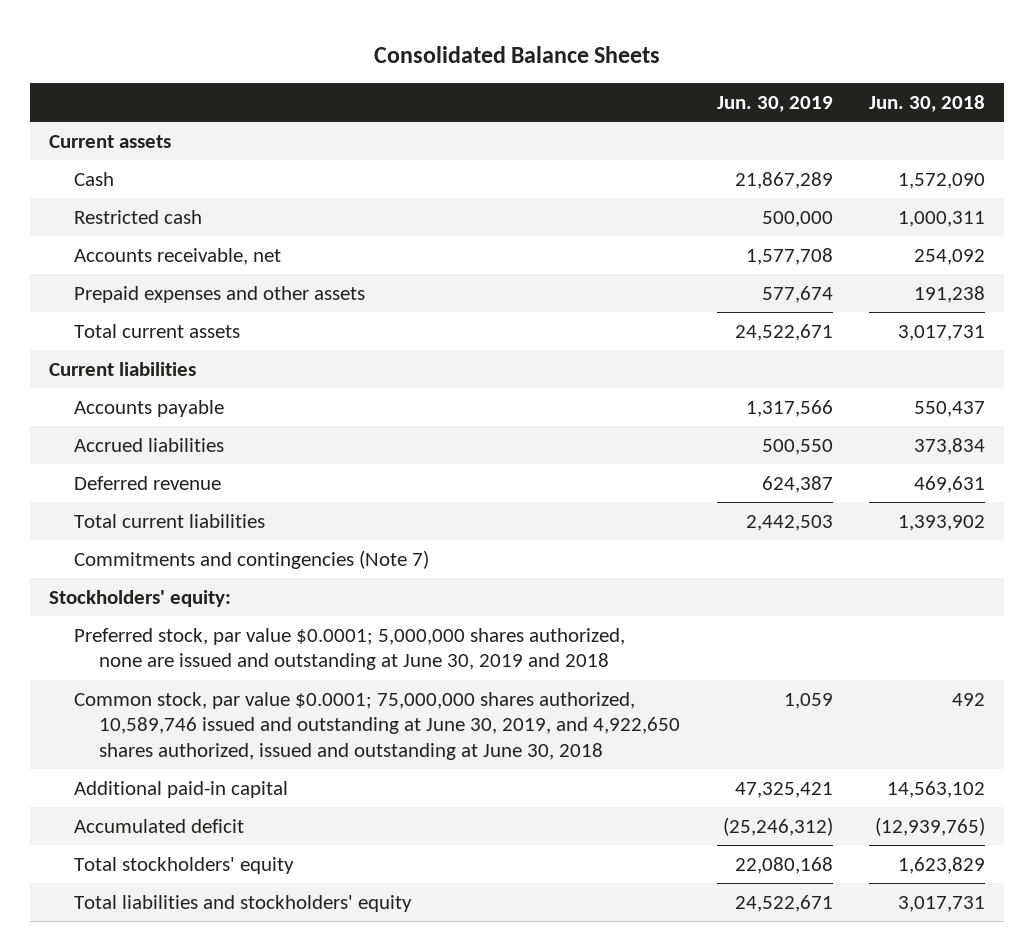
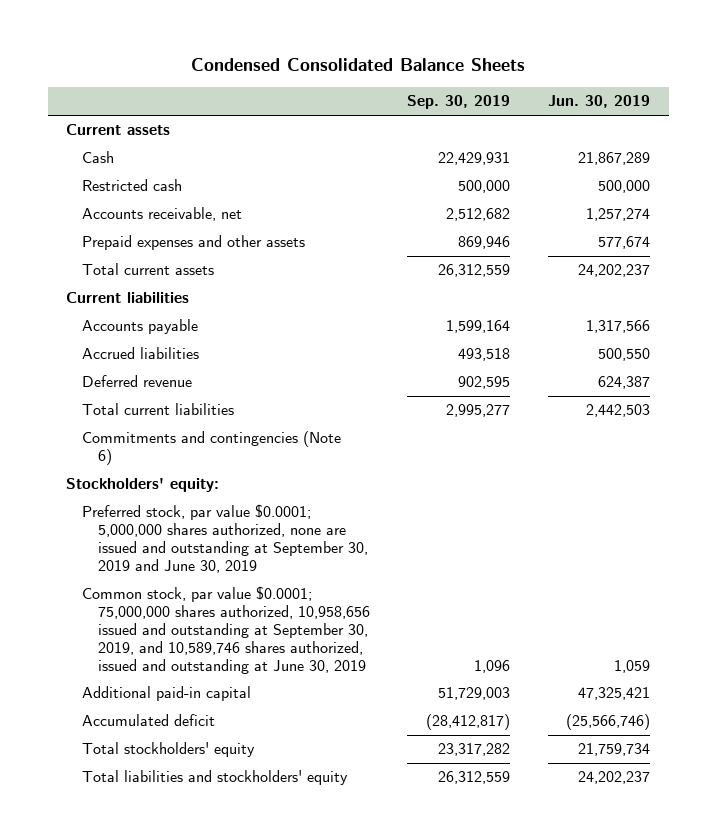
[374,45,661,63] Consolidated Balance Sheets -> [191,58,526,72] Condensed Consolidated Balance Sheets
[869,94,986,112] Jun. 30, 2018 -> none
none -> [407,95,511,110] Sep. 30, 2019
[745,247,833,265] 1,577,708 -> [586,208,651,222] 1,257,274
[734,323,833,341] 24,522,671 -> [578,264,651,278] 24,202,237
[73,549,429,569] Commitments and contingencies (Note 7) -> [82,431,342,466] Commitments and contingencies (Note 6)
[73,627,625,671] Preferred stock, par value $0.0001; 5,000,000 shares authorized, none are issued and outstanding at June 30, 2019 and 2018 -> [82,504,368,573] Preferred stock, par value $0.0001; 5,000,000 shares authorized, none are issued and outstanding at September 30, 2019 and June 30, 2019
[73,691,681,761] Common stock, par value $0.0001; 75,000,000 shares authorized, 10,589,746 issued and outstanding at June 30, 2019, and 4,922,650 shares authorized, issued and outstanding at June 30, 2018 -> [82,586,370,674] Common stock, par value $0.0001; 75,000,000 shares authorized, 10,958,656 issued and outstanding at September 30, 2019, and 10,589,746 shares authorized, issued and outstanding at June 30, 2019
[722,816,833,836] (25,246,312) -> [566,714,651,731] (25,566,746)
[734,856,833,874] 22,080,168 -> [578,743,651,757] 21,759,734
[734,894,833,912] 24,522,671 -> [578,771,651,785] 24,202,237

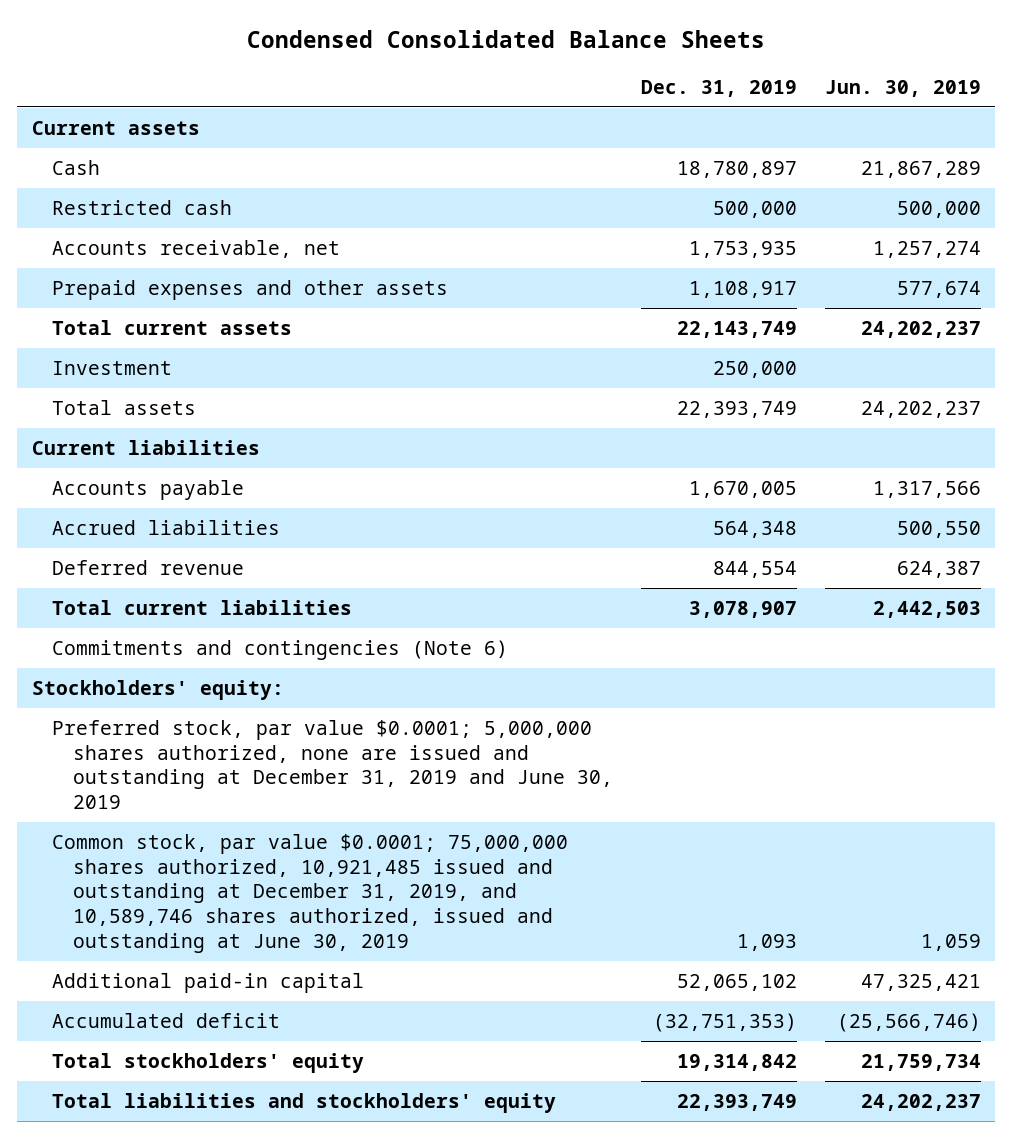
[407,95,511,110] Sep. 30, 2019 -> none
none -> [641,80,798,98] Dec. 31, 2019
none -> [52,360,173,375] Investment
none -> [52,399,197,415] Total assets
[82,504,368,573] Preferred stock, par value $0.0001; 5,000,000 shares authorized, none are issued and outstanding at September 30, 2019 and June 30, 2019 -> [52,719,613,810] Preferred stock, par value $0.0001; 5,000,000 shares authorized, none are issued and outstanding at December 31, 2019 and June 30, 2019
[82,586,370,674] Common stock, par value $0.0001; 75,000,000 shares authorized, 10,958,656 issued and outstanding at September 30, 2019, and 10,589,746 shares authorized, issued and outstanding at June 30, 2019 -> [52,833,569,953] Common stock, par value $0.0001; 75,000,000 shares authorized, 10,921,485 issued and outstanding at December 31, 2019, and 10,589,746 shares authorized, issued and outstanding at June 30, 2019

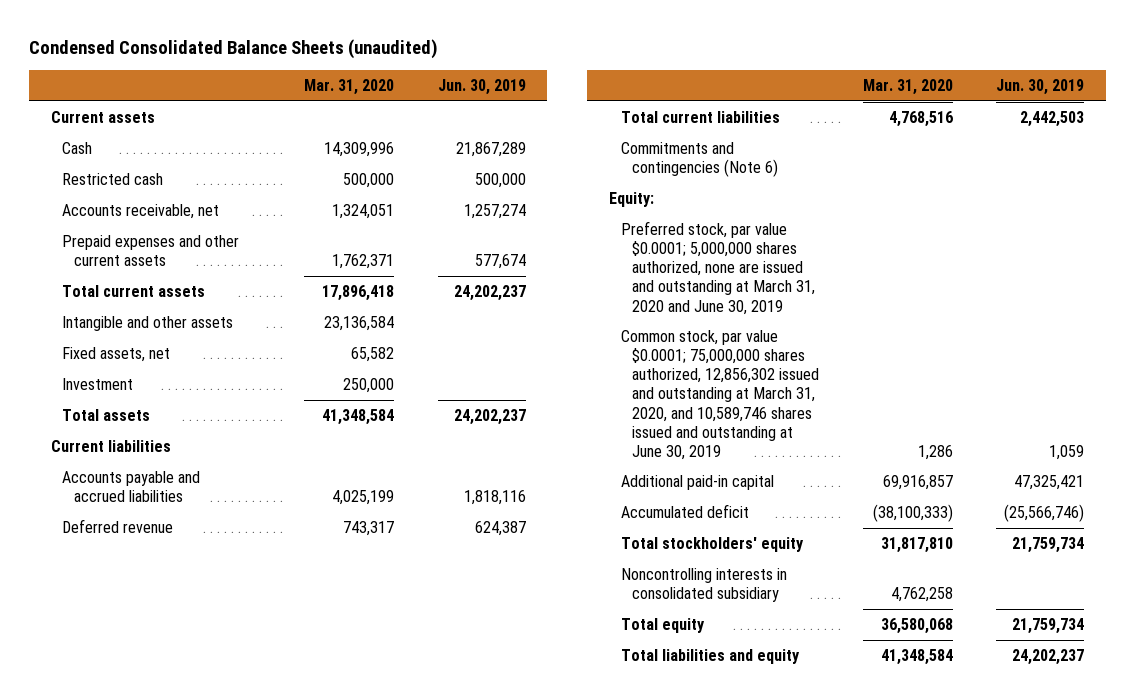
[247,29,766,48] Condensed Consolidated Balance Sheets -> [28,38,438,59] Condensed Consolidated Balance Sheets (unaudited)
[641,80,798,98] Dec. 31, 2019 -> none
none -> [304,79,395,96] Mar. 31, 2020
[52,279,449,300] Prepaid expenses and other assets -> [62,235,240,267] Prepaid expenses and other current assets
none -> [62,316,234,332] Intangible and other assets
none -> [62,347,171,363] Fixed assets, net
[52,519,281,535] Accrued liabilities -> none
[52,479,245,500] Accounts payable -> [62,471,201,503] Accounts payable and accrued liabilities
[873,480,982,498] 1,317,566 -> [463,490,526,506] 1,818,116
[31,679,284,700] Stockholders' equity: -> [609,192,655,208] Equity:
[52,719,613,810] Preferred stock, par value $0.0001; 5,000,000 shares authorized, none are issued and outstanding at December 31, 2019 and June 30, 2019 -> [620,221,816,315] Preferred stock, par value $0.0001; 5,000,000 shares authorized, none are issued and outstanding at March 31, 2020 and June 30, 2019
[52,833,569,953] Common stock, par value $0.0001; 75,000,000 shares authorized, 10,921,485 issued and outstanding at December 31, 2019, and 10,589,746 shares authorized, issued and outstanding at June 30, 2019 -> [620,330,820,460] Common stock, par value $0.0001; 75,000,000 shares authorized, 12,856,302 issued and outstanding at March 31, 2020, and 10,589,746 shares issued and outstanding at June 30, 2019
none -> [620,568,787,603] Noncontrolling interests in consolidated subsidiary
none -> [620,618,705,634] Total equity
[52,1092,557,1113] Total liabilities and stockholders' equity -> [620,649,800,665] Total liabilities and equity

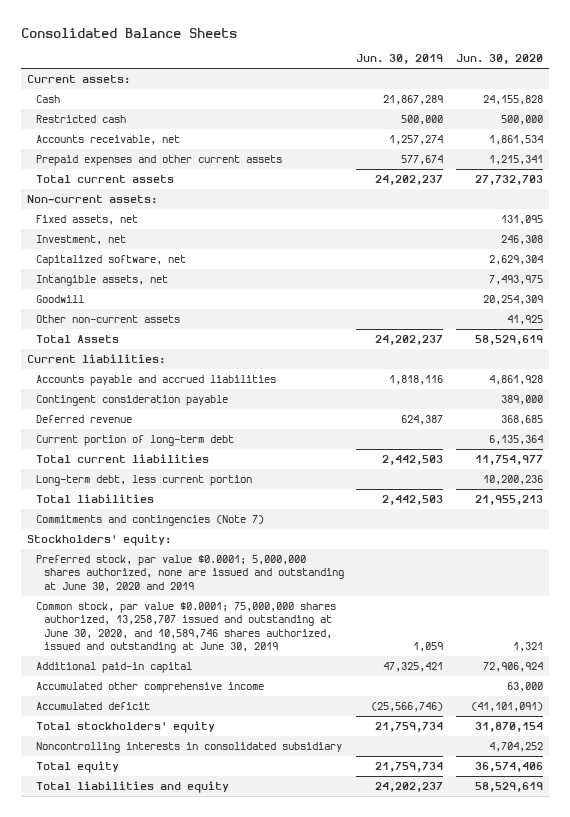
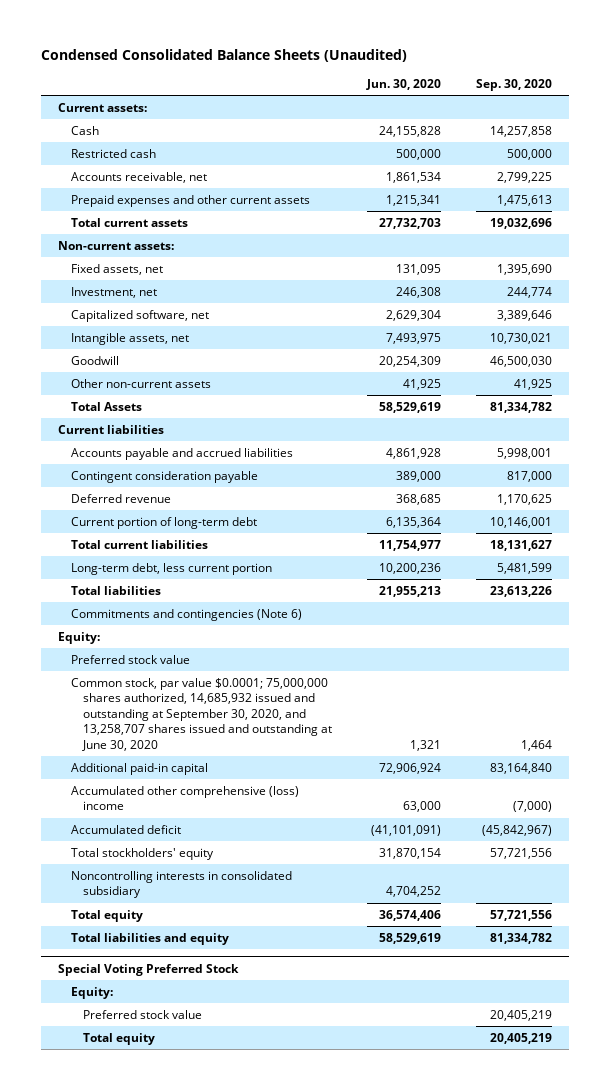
[21,27,238,38] Consolidated Balance Sheets -> [40,48,407,62] Condensed Consolidated Balance Sheets (Unaudited)
[356,54,444,65] Jun. 30, 2019 -> none
none -> [475,79,552,92] Sep. 30, 2020
[27,354,166,365] Current liabilities: -> [58,425,165,435] Current liabilities
[35,515,264,527] Commitments and contingencies (Note 7) -> [70,609,302,622] Commitments and contingencies (Note 6)
[27,534,172,547] Stockholders' equity: -> [58,632,101,645] Equity:
[35,555,345,592] Preferred stock, par value $0.0001; 5,000,000 shares authorized, none are issued and outstanding at June 30, 2020 and 2019 -> [70,655,190,665] Preferred stock value
[35,602,336,653] Common stock, par value $0.0001; 75,000,000 shares authorized, 13,258,707 issued and outstanding at June 30, 2020, and 10,589,746 shares authorized, issued and outstanding at June 30, 2019 -> [70,678,332,751] Common stock, par value $0.0001; 75,000,000 shares authorized, 14,685,932 issued and outstanding at September 30, 2020, and 13,258,707 shares issued and outstanding at June 30, 2020
[35,682,264,694] Accumulated other comprehensive income -> [70,786,299,811] Accumulated other comprehensive (loss) income
none -> [58,963,240,976] Special Voting Preferred Stock
none -> [70,987,113,1000] Equity:
none -> [82,1010,202,1020] Preferred stock value
none -> [82,1033,155,1046] Total equity

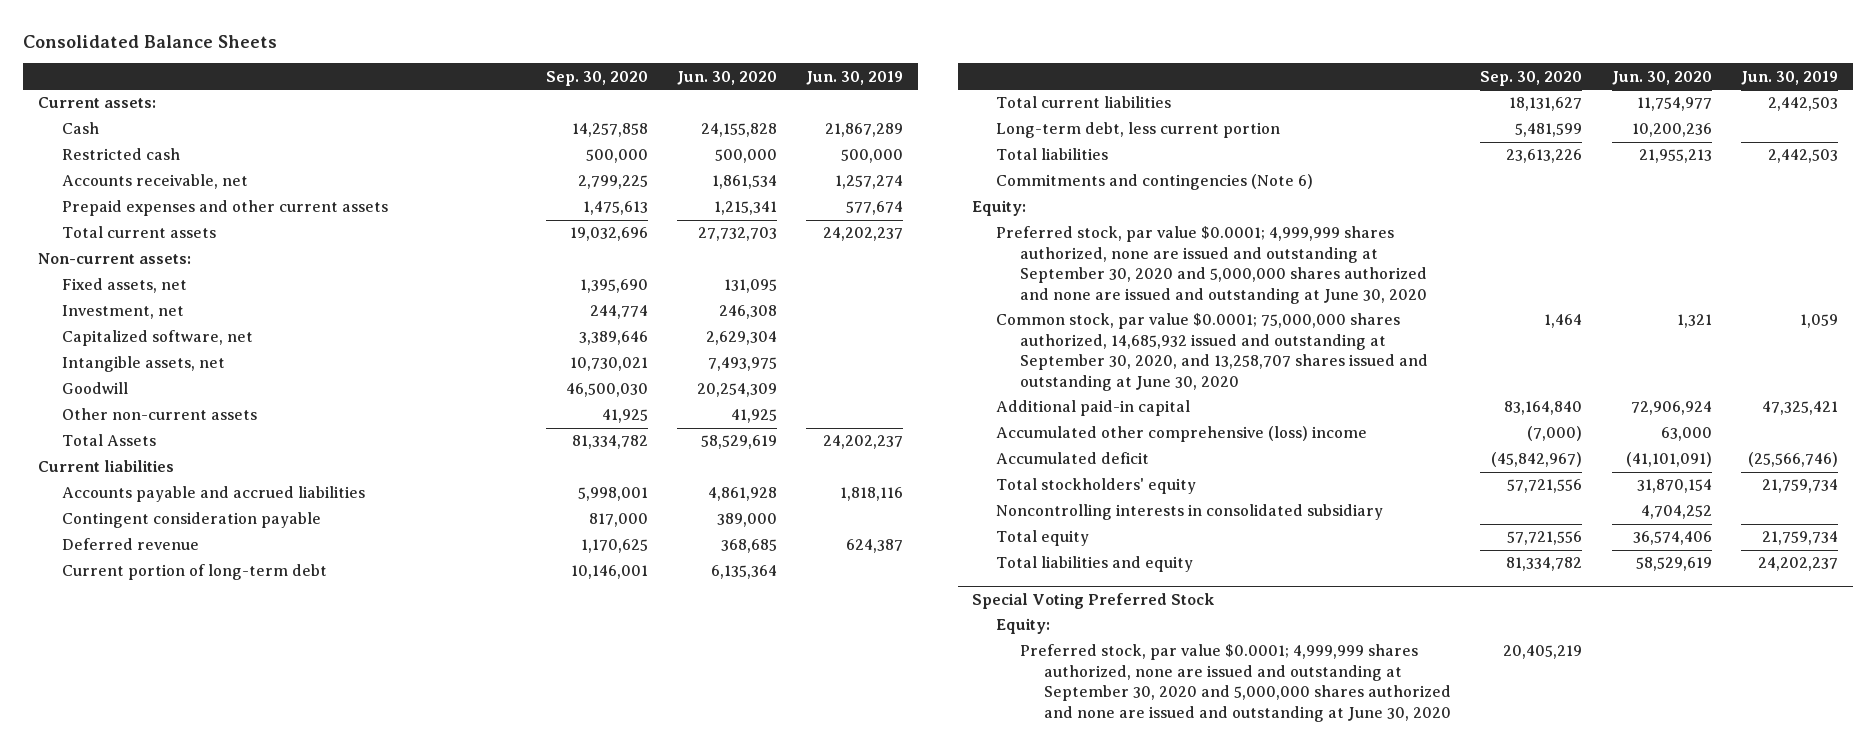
[40,48,407,62] Condensed Consolidated Balance Sheets (Unaudited) -> [23,34,278,48] Consolidated Balance Sheets
none -> [806,70,904,85] Jun. 30, 2019
[70,655,190,665] Preferred stock value -> [996,226,1428,304] Preferred stock, par value $0.0001; 4,999,999 shares authorized, none are issued and outstanding at September 30, 2020 and 5,000,000 shares authorized and none are issued and outstanding at June 30, 2020
[82,1033,155,1046] Total equity -> none
[82,1010,202,1020] Preferred stock value -> [1020,644,1452,722] Preferred stock, par value $0.0001; 4,999,999 shares authorized, none are issued and outstanding at September 30, 2020 and 5,000,000 shares authorized and none are issued and outstanding at June 30, 2020

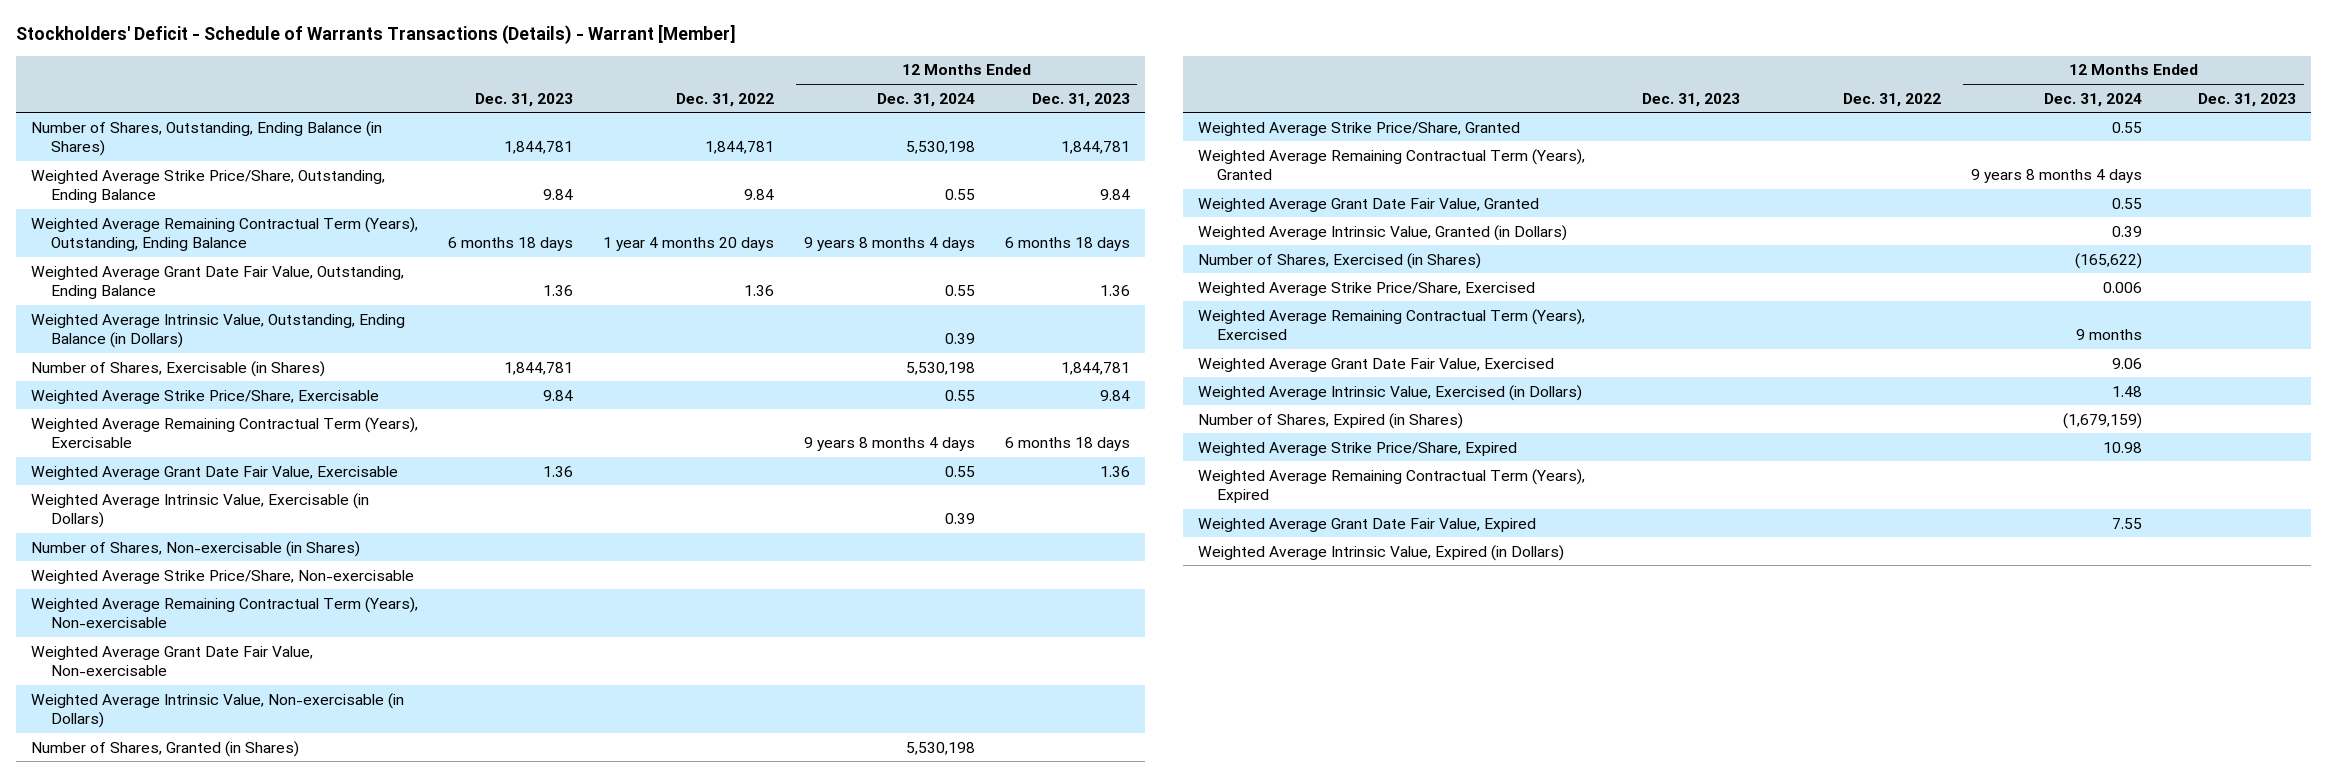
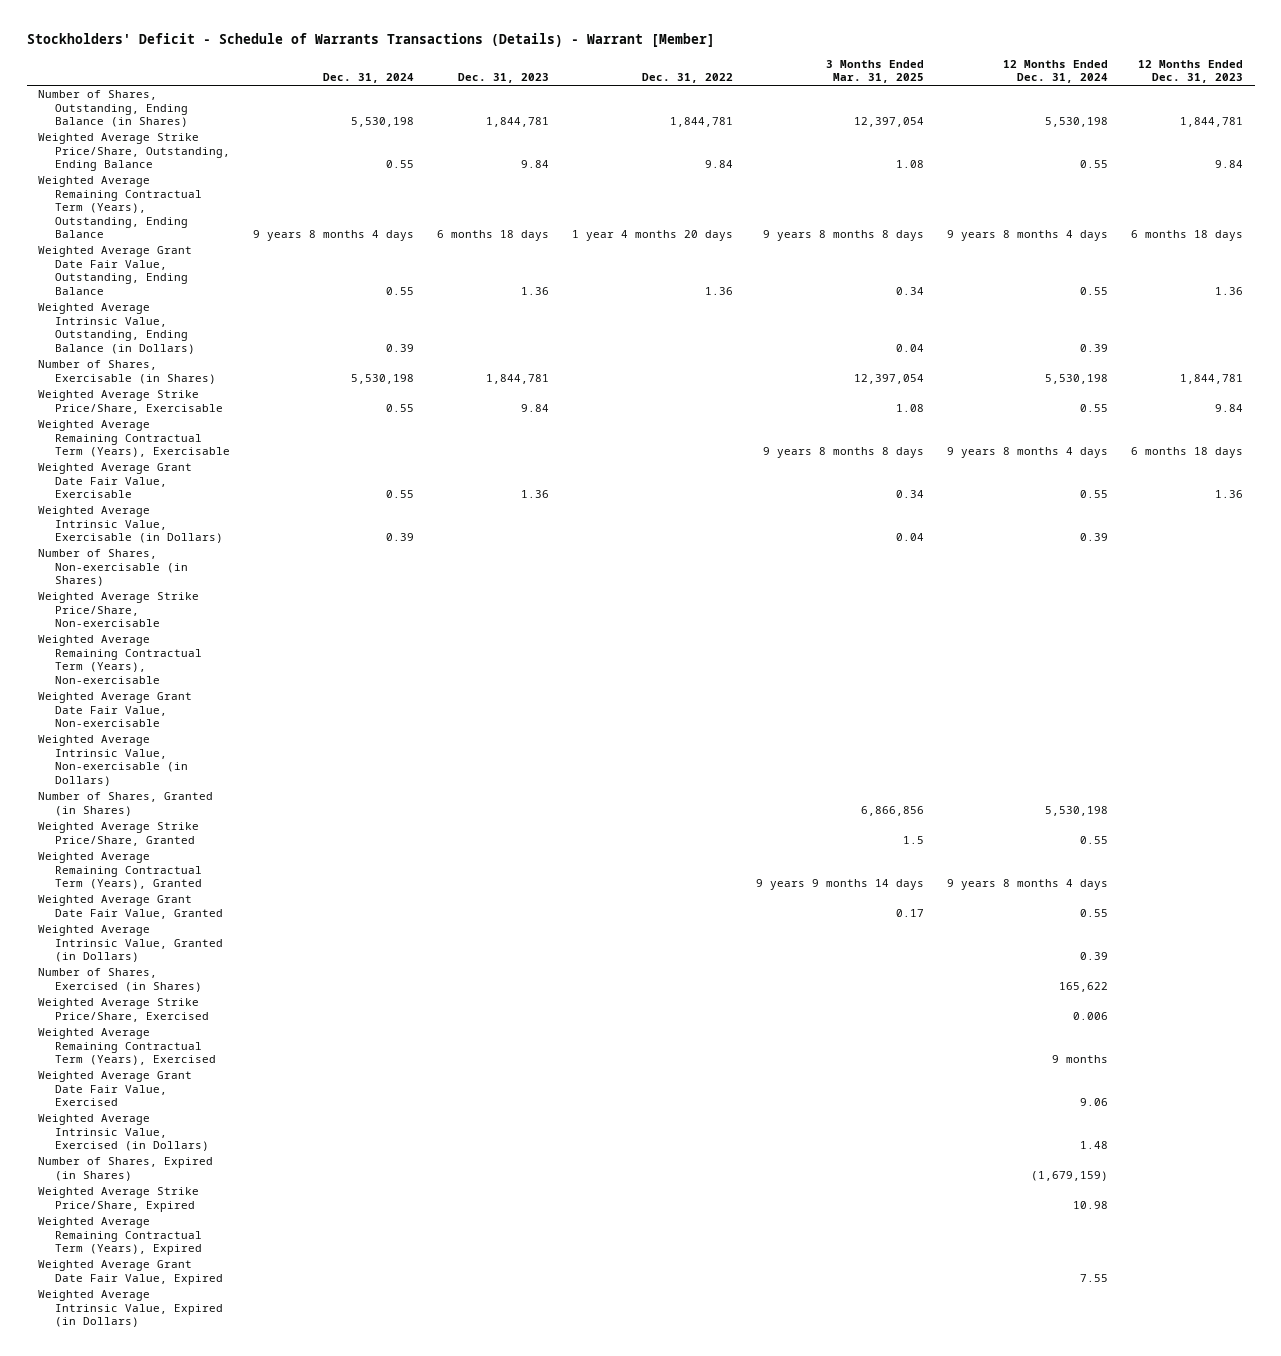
none -> [323,73,415,84] Dec. 31, 2024
none -> [826,59,925,84] 3 Months Ended Mar. 31, 2025
[2074,252,2142,269] (165,622) -> [1059,981,1109,992] 165,622

